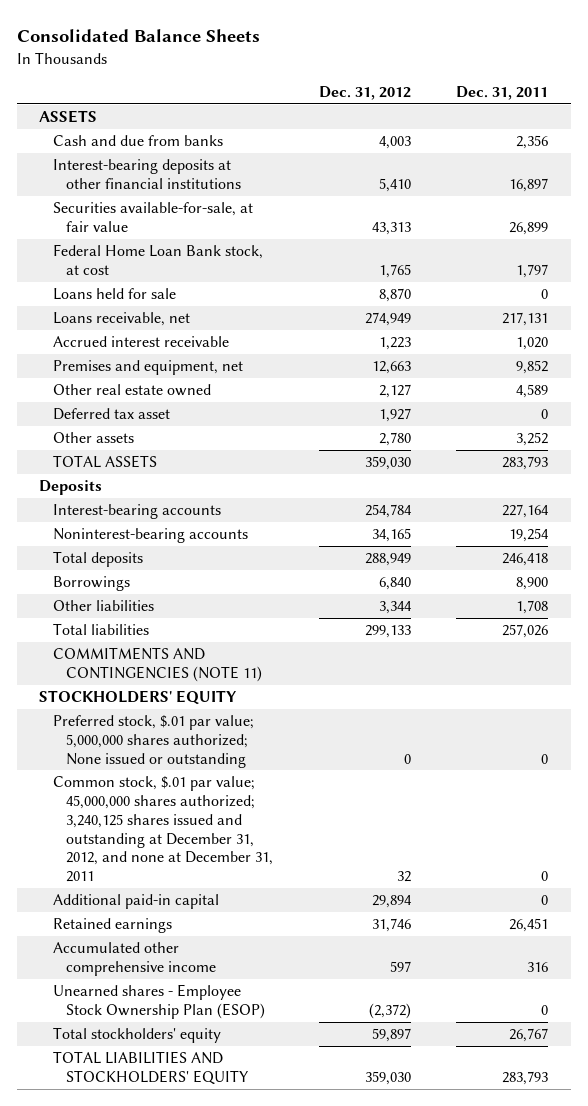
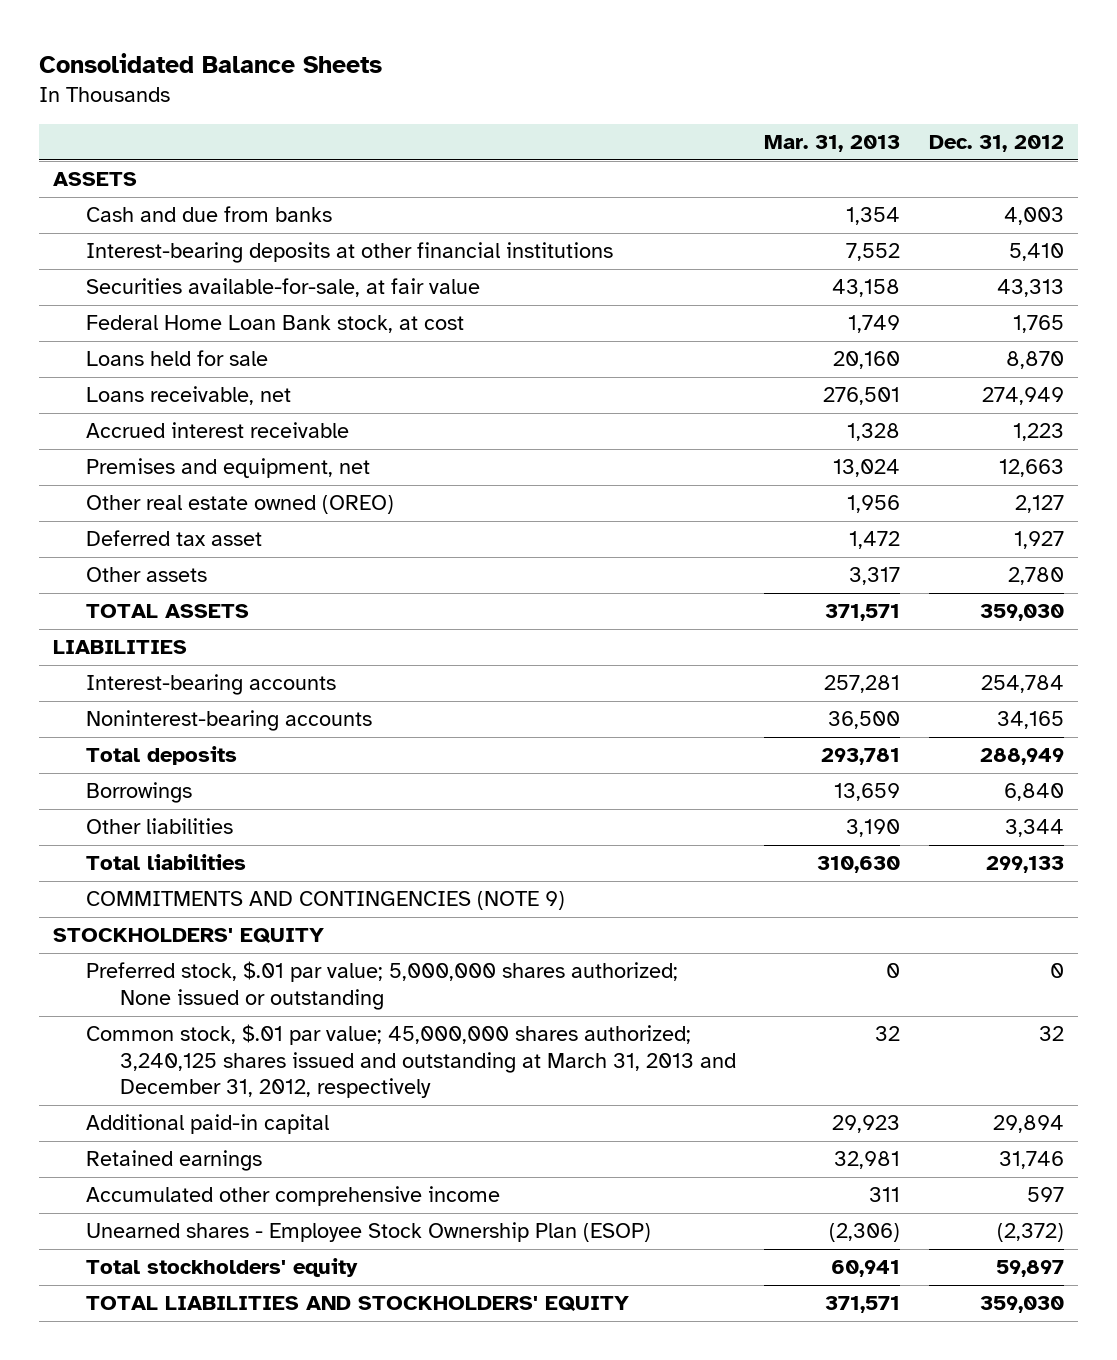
[456,85,549,100] Dec. 31, 2011 -> none
none -> [764,135,901,153] Mar. 31, 2013
[52,384,211,397] Other real estate owned -> [86,495,395,515] Other real estate owned (OREO)
[39,480,103,496] Deposits -> none
none -> [53,640,188,655] LIABILITIES
[52,647,262,682] COMMITMENTS AND CONTINGENCIES (NOTE 11) -> [86,891,566,911] COMMITMENTS AND CONTINGENCIES (NOTE 9)
[52,776,273,883] Common stock, $.01 par value; 45,000,000 shares authorized; 3,240,125 shares issued and outstanding at December 31, 2012, and none at December 31, 2011 -> [86,1024,736,1099] Common stock, $.01 par value; 45,000,000 shares authorized; 3,240,125 shares issued and outstanding at March 31, 2013 and December 31, 2012, respectively

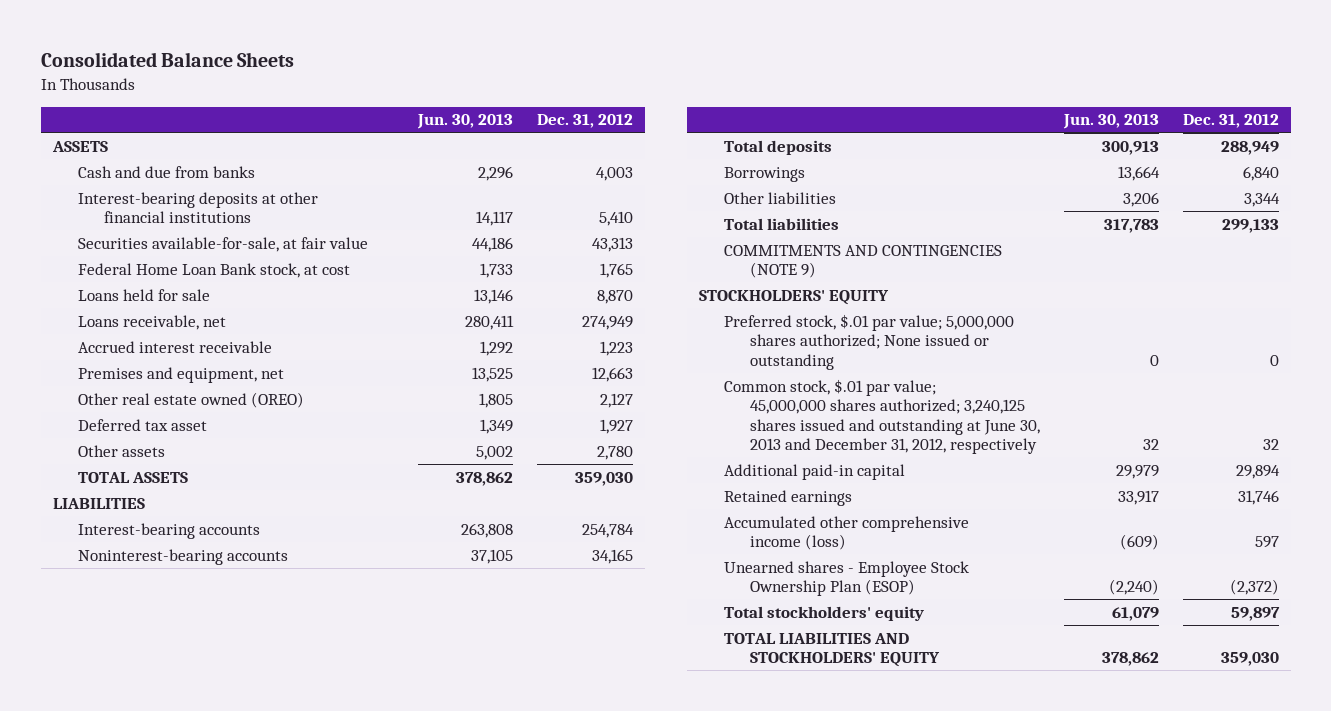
[764,135,901,153] Mar. 31, 2013 -> none
none -> [416,114,513,130] Jun. 30, 2013
[86,1024,736,1099] Common stock, $.01 par value; 45,000,000 shares authorized; 3,240,125 shares issued and outstanding at March 31, 2013 and December 31, 2012, respectively -> [724,378,1041,455] Common stock, $.01 par value; 45,000,000 shares authorized; 3,240,125 shares issued and outstanding at June 30, 2013 and December 31, 2012, respectively
[86,1186,501,1207] Accumulated other comprehensive income -> [724,515,970,551] Accumulated other comprehensive income (loss)

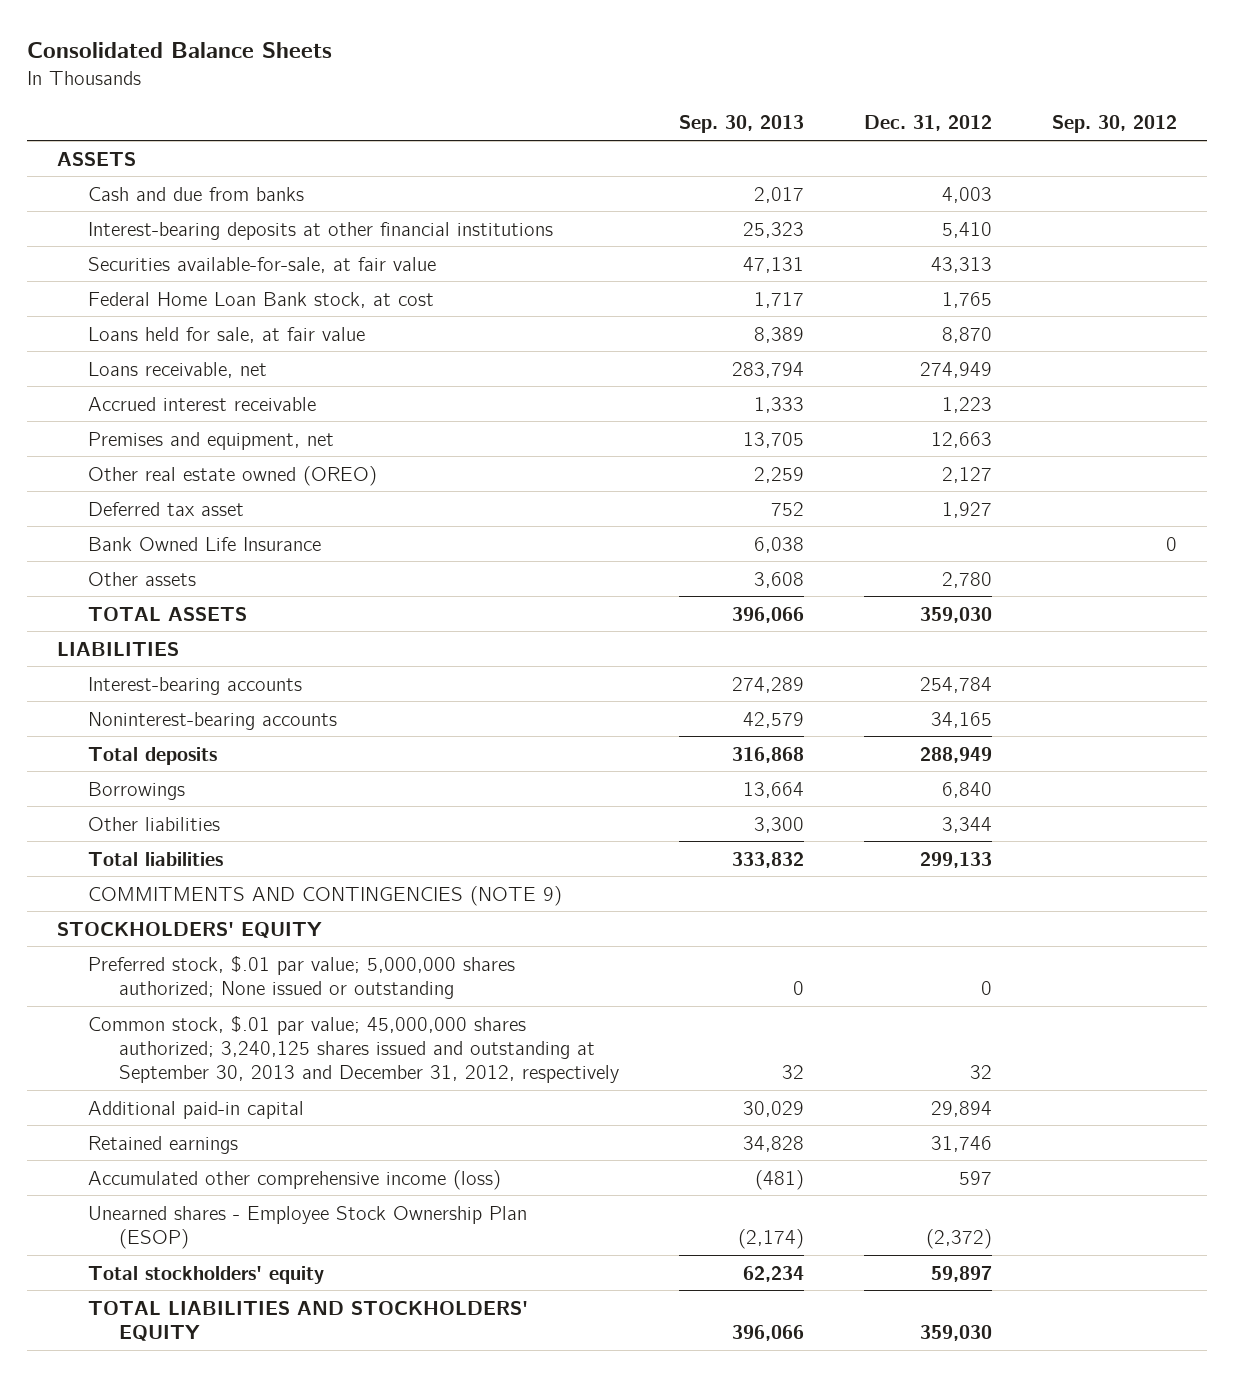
[416,114,513,130] Jun. 30, 2013 -> none
none -> [678,115,804,134] Sep. 30, 2013
none -> [1052,115,1178,134] Sep. 30, 2012
[78,288,211,301] Loans held for sale -> [87,326,365,343] Loans held for sale, at fair value
none -> [87,536,321,551] Bank Owned Life Insurance
[724,378,1041,455] Common stock, $.01 par value; 45,000,000 shares authorized; 3,240,125 shares issued and outstanding at June 30, 2013 and December 31, 2012, respectively -> [87,1015,619,1084] Common stock, $.01 par value; 45,000,000 shares authorized; 3,240,125 shares issued and outstanding at September 30, 2013 and December 31, 2012, respectively

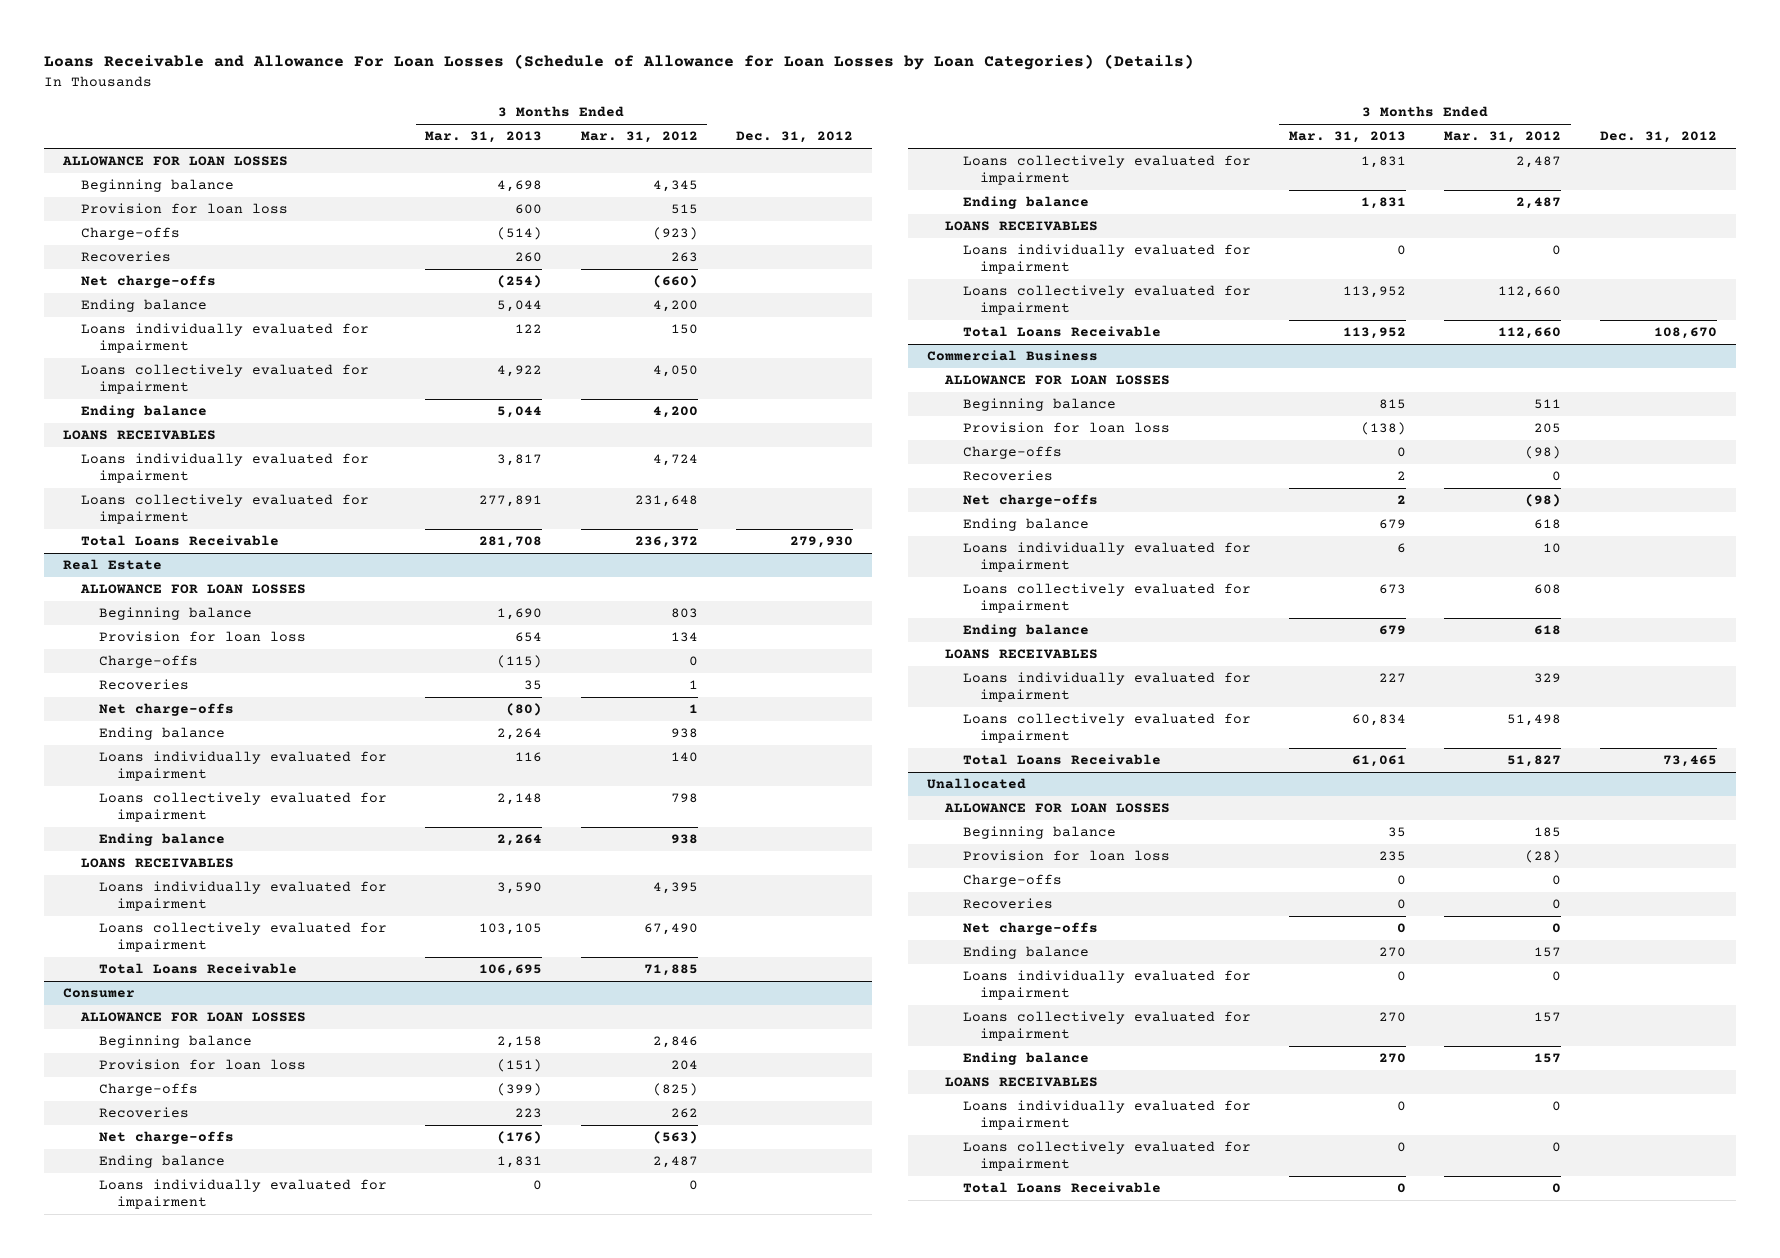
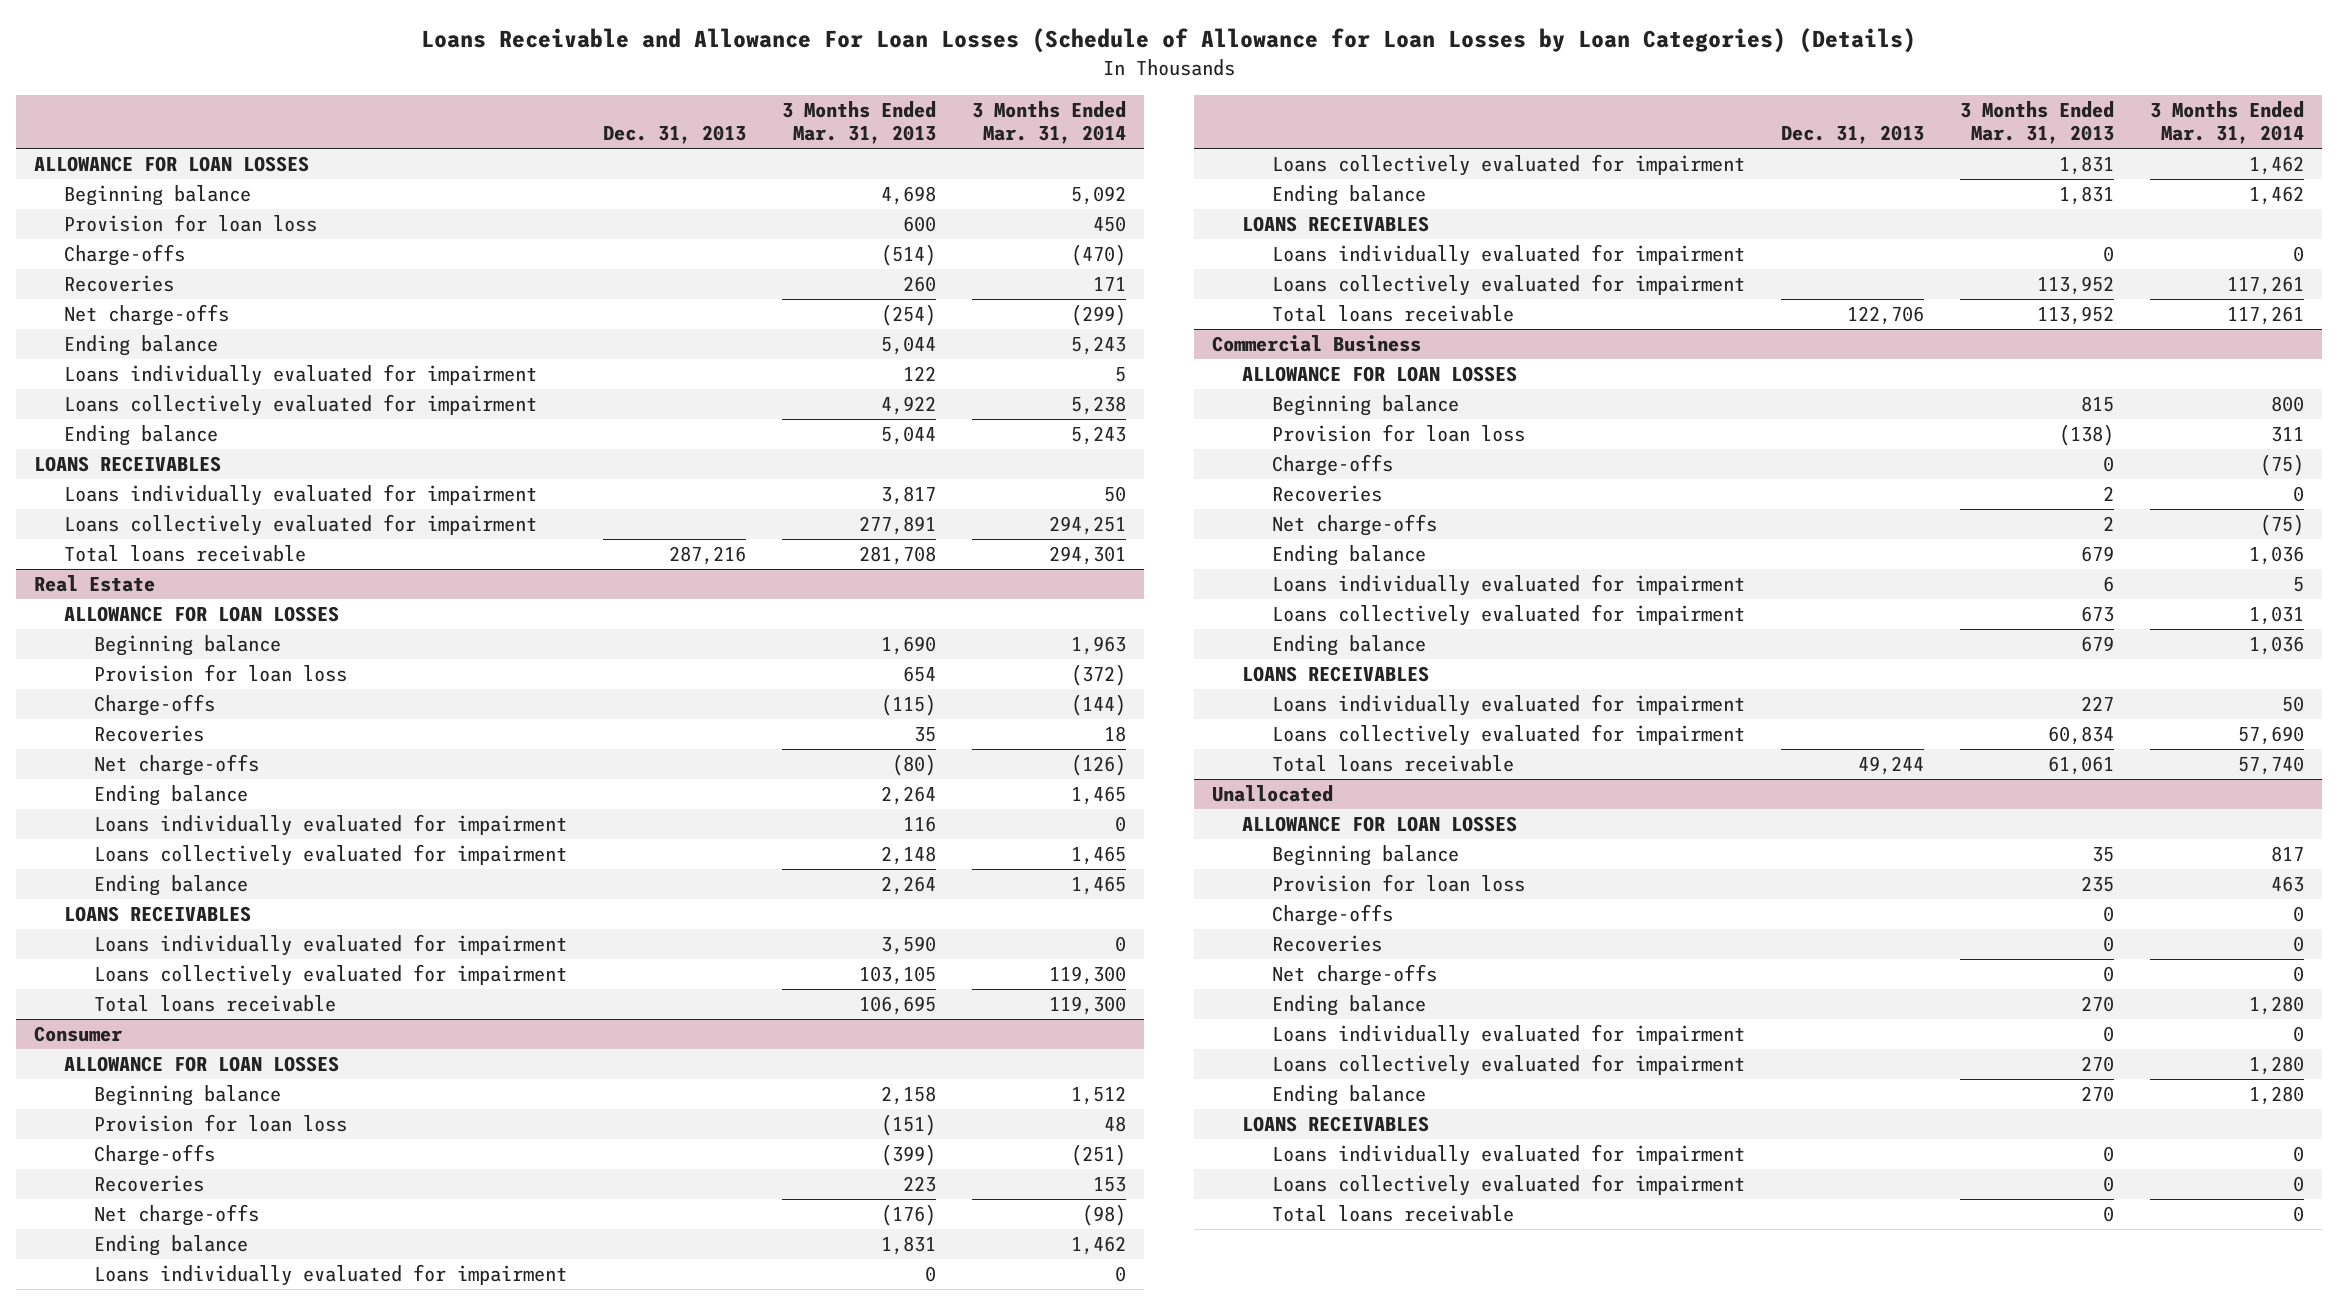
[580,131,698,144] Mar. 31, 2012 -> none
[735,131,853,144] Dec. 31, 2012 -> none
none -> [603,125,747,145] Dec. 31, 2013
none -> [971,100,1126,145] 3 Months Ended Mar. 31, 2014
[81,535,280,547] Total Loans Receivable -> [64,544,307,562] Total loans receivable
[98,963,297,975] Total Loans Receivable -> [94,994,337,1012] Total loans receivable
[962,326,1161,338] Total Loans Receivable -> [1272,304,1515,322] Total loans receivable
[962,754,1161,766] Total Loans Receivable -> [1272,754,1515,772] Total loans receivable
[962,1182,1161,1194] Total Loans Receivable -> [1272,1204,1515,1222] Total loans receivable

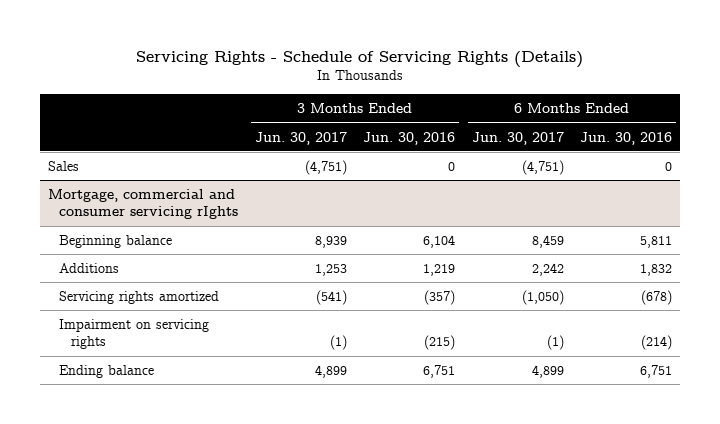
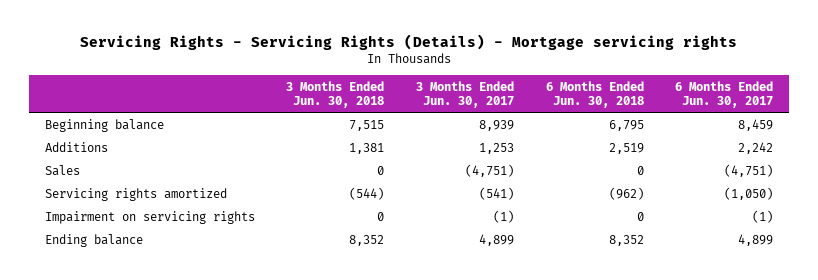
[135,50,583,68] Servicing Rights - Schedule of Servicing Rights (Details) -> [79,34,737,51] Servicing Rights - Servicing Rights (Details) - Mortgage servicing rights
[363,131,456,145] Jun. 30, 2016 -> none
[579,131,672,145] Jun. 30, 2016 -> none
none -> [286,81,385,109] 3 Months Ended Jun. 30, 2018
none -> [545,81,644,109] 6 Months Ended Jun. 30, 2018
[47,188,239,220] Mortgage, commercial and consumer servicing rIghts -> none
[47,160,79,171] Sales -> [44,164,80,176] Sales

